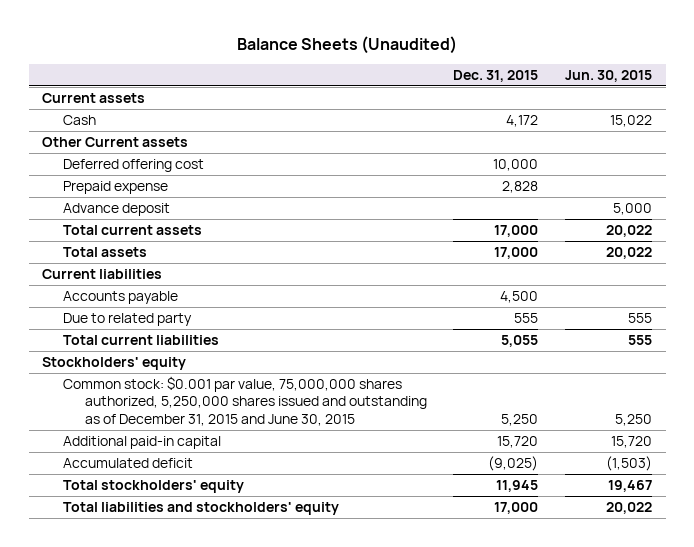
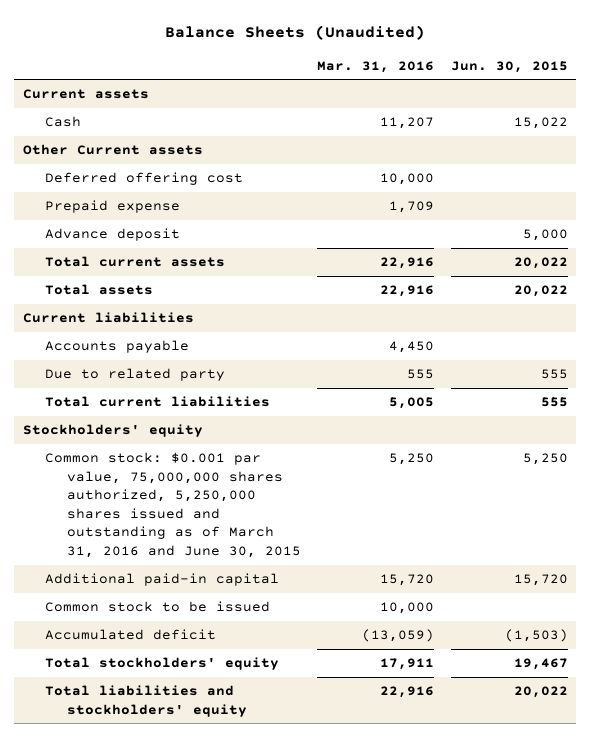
[453,70,539,83] Dec. 31, 2015 -> none
none -> [317,60,435,73] Mar. 31, 2016
[63,376,427,426] Common stock: $0.001 par value, 75,000,000 shares authorized, 5,250,000 shares issued and outstanding as of December 31, 2015 and June 30, 2015 -> [44,452,301,559] Common stock: $0.001 par value, 75,000,000 shares authorized, 5,250,000 shares issued and outstanding as of March 31, 2016 and June 30, 2015
none -> [44,601,270,613] Common stock to be issued

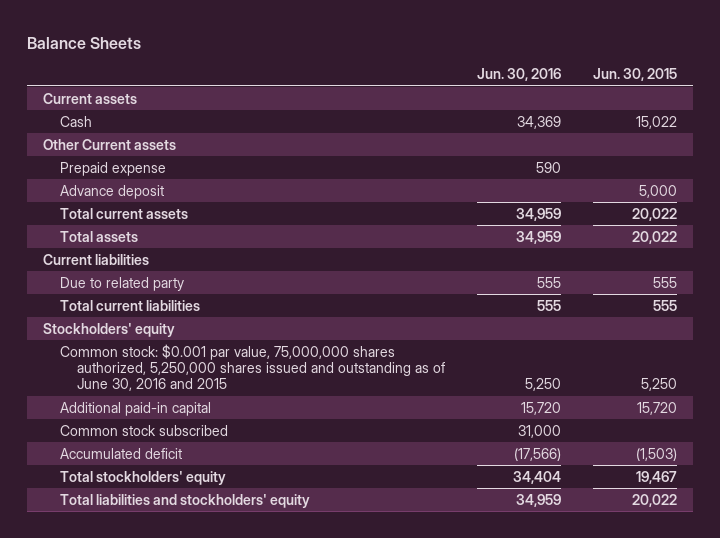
[165,24,426,40] Balance Sheets (Unaudited) -> [26,36,141,49] Balance Sheets
[317,60,435,73] Mar. 31, 2016 -> none
none -> [476,68,561,82] Jun. 30, 2016
[44,172,243,186] Deferred offering cost -> none
[44,340,189,354] Accounts payable -> none
[44,452,301,559] Common stock: $0.001 par value, 75,000,000 shares authorized, 5,250,000 shares issued and outstanding as of March 31, 2016 and June 30, 2015 -> [59,343,445,392] Common stock: $0.001 par value, 75,000,000 shares authorized, 5,250,000 shares issued and outstanding as of June 30, 2016 and 2015
[44,601,270,613] Common stock to be issued -> [59,424,228,436] Common stock subscribed

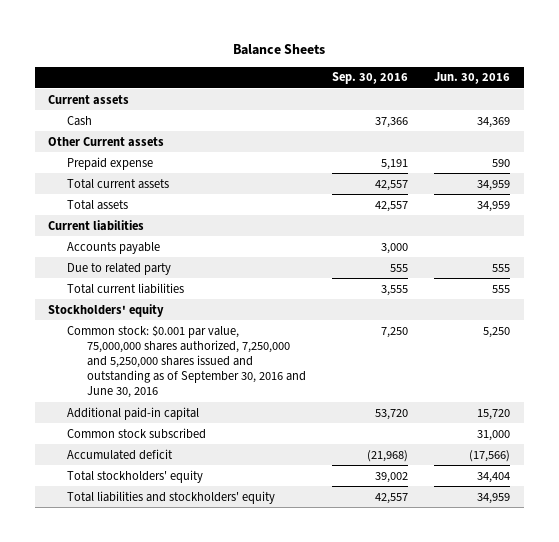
[593,68,678,82] Jun. 30, 2015 -> none
none -> [332,72,409,85] Sep. 30, 2016
[59,184,164,199] Advance deposit -> none
none -> [67,241,161,254] Accounts payable
[59,343,445,392] Common stock: $0.001 par value, 75,000,000 shares authorized, 5,250,000 shares issued and outstanding as of June 30, 2016 and 2015 -> [67,324,306,399] Common stock: $0.001 par value, 75,000,000 shares authorized, 7,250,000 and 5,250,000 shares issued and outstanding as of September 30, 2016 and June 30, 2016

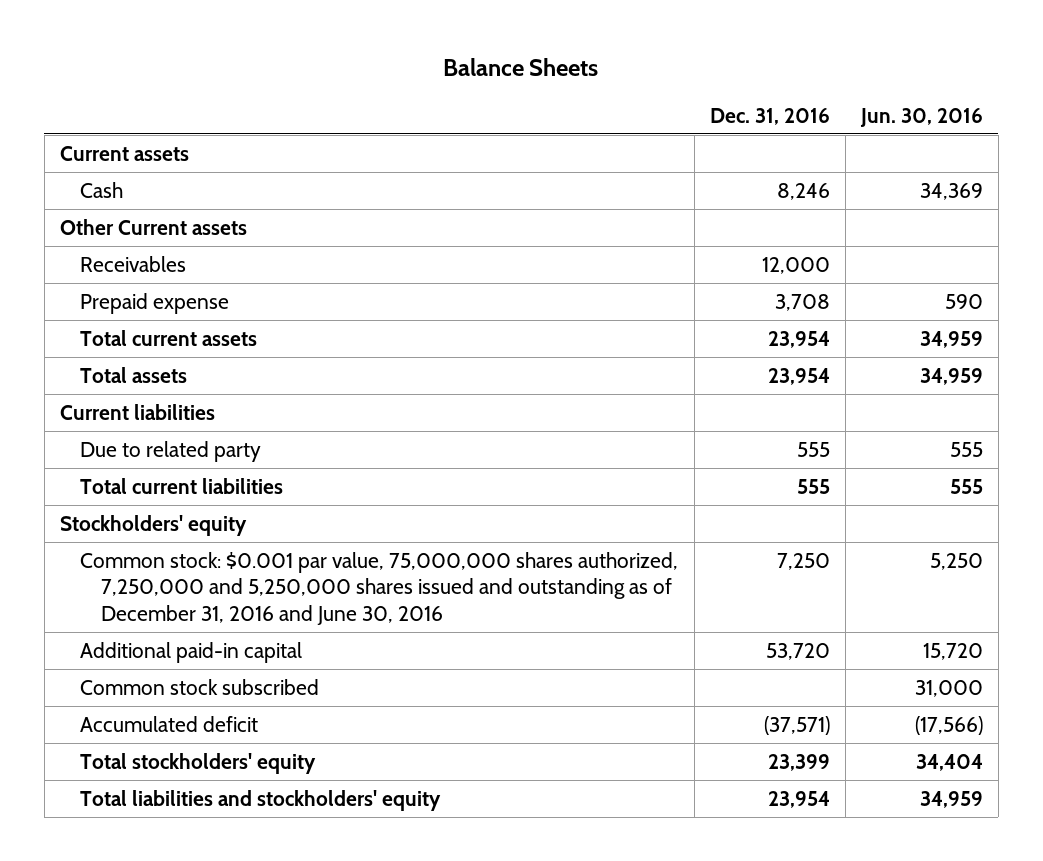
[332,72,409,85] Sep. 30, 2016 -> none
none -> [709,107,830,125] Dec. 31, 2016
none -> [80,255,187,272] Receivables
[67,241,161,254] Accounts payable -> none
[67,324,306,399] Common stock: $0.001 par value, 75,000,000 shares authorized, 7,250,000 and 5,250,000 shares issued and outstanding as of September 30, 2016 and June 30, 2016 -> [80,551,679,625] Common stock: $0.001 par value, 75,000,000 shares authorized, 7,250,000 and 5,250,000 shares issued and outstanding as of December 31, 2016 and June 30, 2016

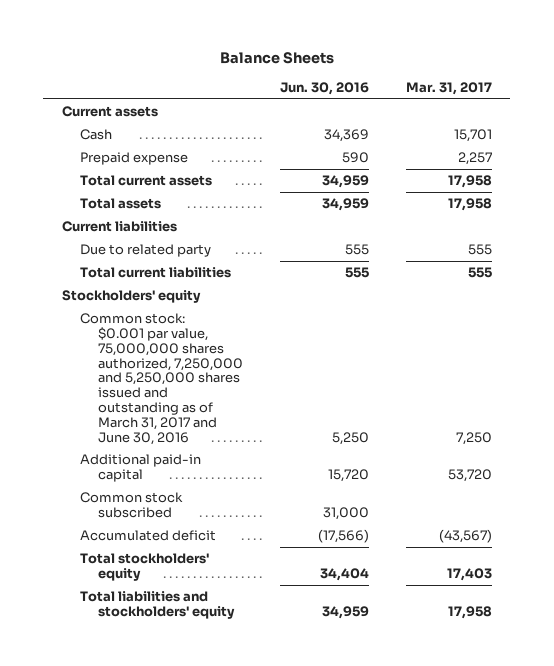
[709,107,830,125] Dec. 31, 2016 -> none
none -> [405,81,492,95] Mar. 31, 2017
[59,218,247,235] Other Current assets -> none
[80,255,187,272] Receivables -> none
[80,551,679,625] Common stock: $0.001 par value, 75,000,000 shares authorized, 7,250,000 and 5,250,000 shares issued and outstanding as of December 31, 2016 and June 30, 2016 -> [80,313,244,445] Common stock: $0.001 par value, 75,000,000 shares authorized, 7,250,000 and 5,250,000 shares issued and outstanding as of March 31, 2017 and June 30, 2016

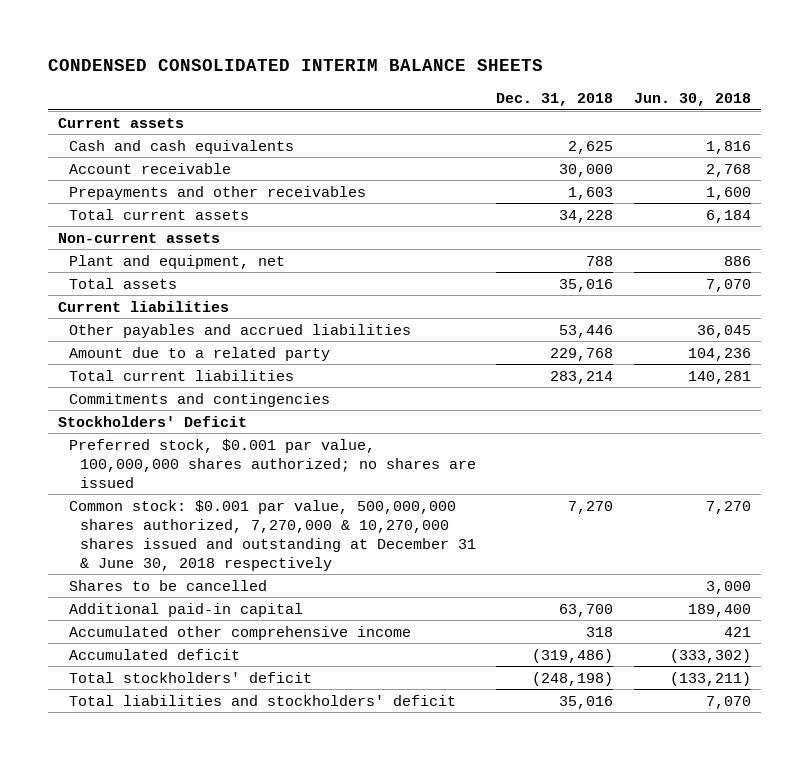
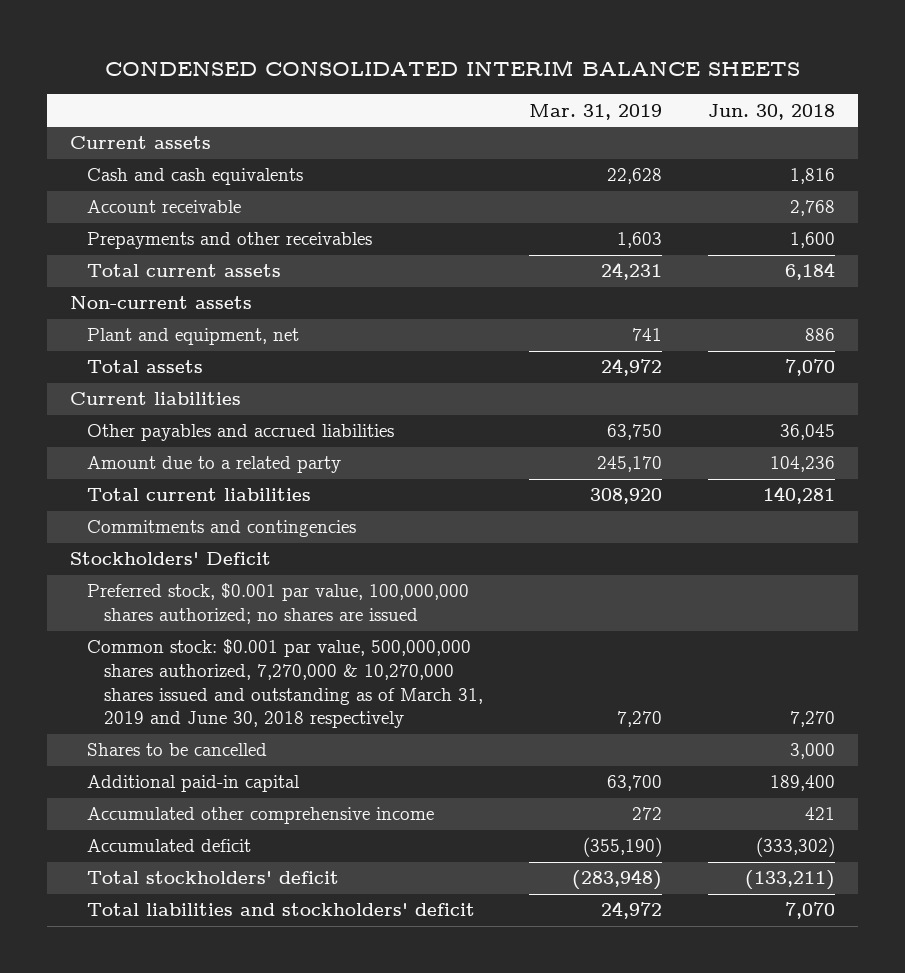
[496,92,614,106] Dec. 31, 2018 -> none
none -> [529,103,663,120] Mar. 31, 2019
[68,499,476,571] Common stock: $0.001 par value, 500,000,000 shares authorized, 7,270,000 & 10,270,000 shares issued and outstanding at December 31 & June 30, 2018 respectively -> [87,639,484,729] Common stock: $0.001 par value, 500,000,000 shares authorized, 7,270,000 & 10,270,000 shares issued and outstanding as of March 31, 2019 and June 30, 2018 respectively

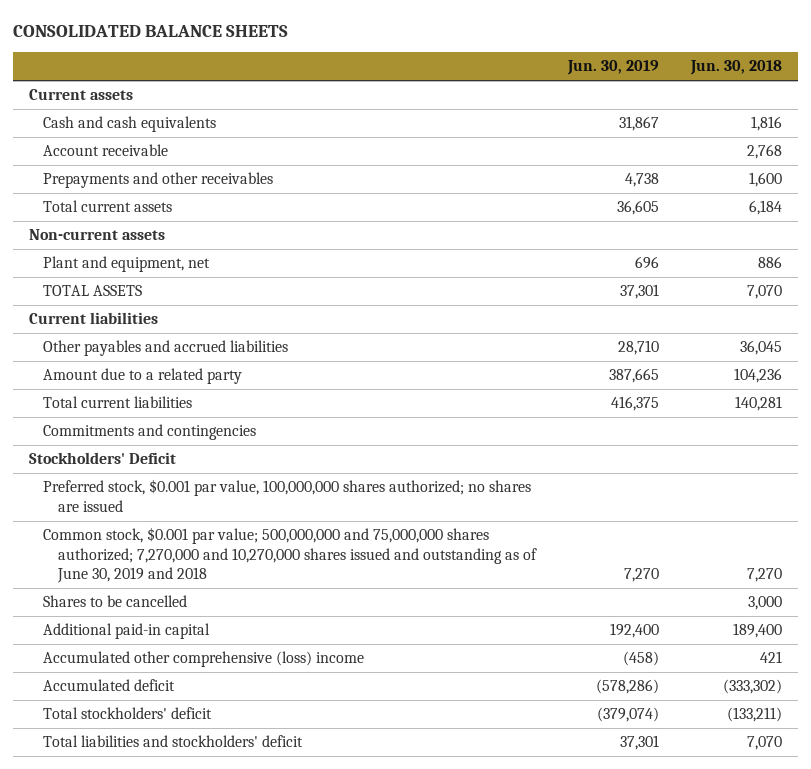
[104,59,800,76] CONDENSED CONSOLIDATED INTERIM BALANCE SHEETS -> [12,24,288,37] CONSOLIDATED BALANCE SHEETS
[529,103,663,120] Mar. 31, 2019 -> none
none -> [567,60,660,76] Jun. 30, 2019
[87,360,204,374] Total assets -> [43,285,143,297] TOTAL ASSETS
[87,639,484,729] Common stock: $0.001 par value, 500,000,000 shares authorized, 7,270,000 & 10,270,000 shares issued and outstanding as of March 31, 2019 and June 30, 2018 respectively -> [43,527,538,584] Common stock, $0.001 par value; 500,000,000 and 75,000,000 shares authorized; 7,270,000 and 10,270,000 shares issued and outstanding as of June 30, 2019 and 2018
[87,807,435,825] Accumulated other comprehensive income -> [43,651,365,668] Accumulated other comprehensive (loss) income

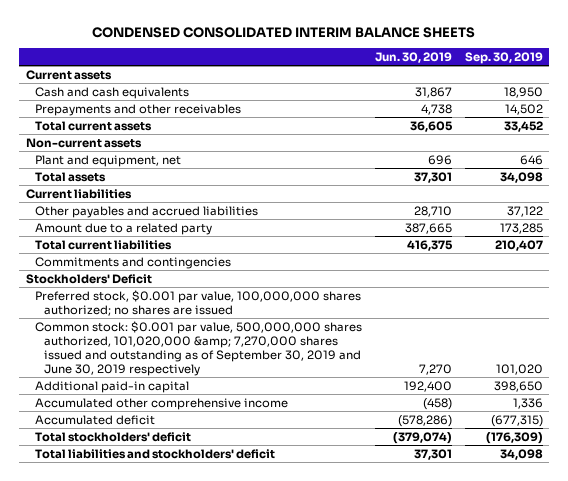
[12,24,288,37] CONSOLIDATED BALANCE SHEETS -> [92,26,476,38] CONDENSED CONSOLIDATED INTERIM BALANCE SHEETS
[690,60,783,76] Jun. 30, 2018 -> none
none -> [464,51,543,64] Sep. 30, 2019
[43,144,169,157] Account receivable -> none
[43,285,143,297] TOTAL ASSETS -> [34,171,106,182] Total assets
[43,595,188,608] Shares to be cancelled -> none
[43,527,538,584] Common stock, $0.001 par value; 500,000,000 and 75,000,000 shares authorized; 7,270,000 and 10,270,000 shares issued and outstanding as of June 30, 2019 and 2018 -> [34,320,362,376] Common stock: $0.001 par value, 500,000,000 shares authorized, 101,020,000 &amp; 7,270,000 shares issued and outstanding as of September 30, 2019 and June 30, 2019 respectively
[43,651,365,668] Accumulated other comprehensive (loss) income -> [34,397,288,410] Accumulated other comprehensive income

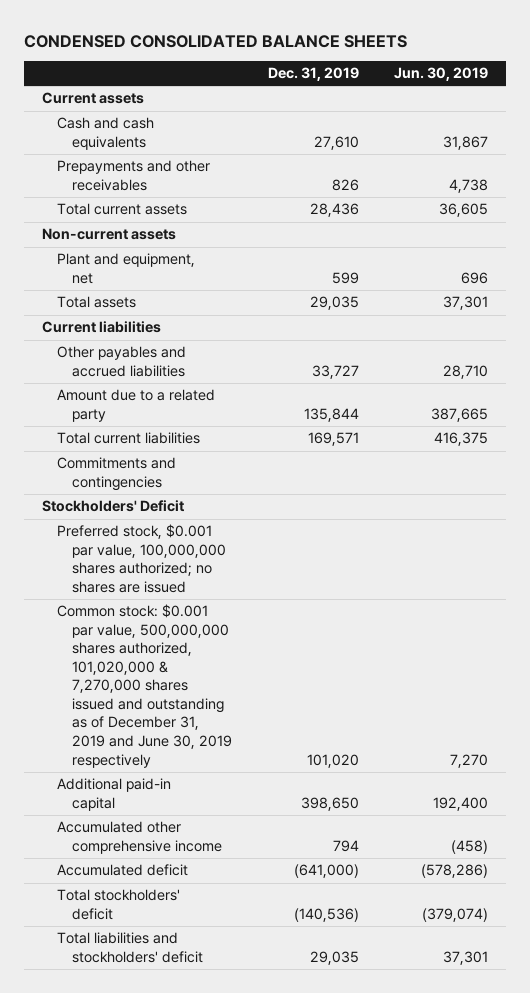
[92,26,476,38] CONDENSED CONSOLIDATED INTERIM BALANCE SHEETS -> [24,34,408,48] CONDENSED CONSOLIDATED BALANCE SHEETS
[464,51,543,64] Sep. 30, 2019 -> none
none -> [267,67,359,82] Dec. 31, 2019
[34,320,362,376] Common stock: $0.001 par value, 500,000,000 shares authorized, 101,020,000 &amp; 7,270,000 shares issued and outstanding as of September 30, 2019 and June 30, 2019 respectively -> [56,604,232,768] Common stock: $0.001 par value, 500,000,000 shares authorized, 101,020,000 & 7,270,000 shares issued and outstanding as of December 31, 2019 and June 30, 2019 respectively

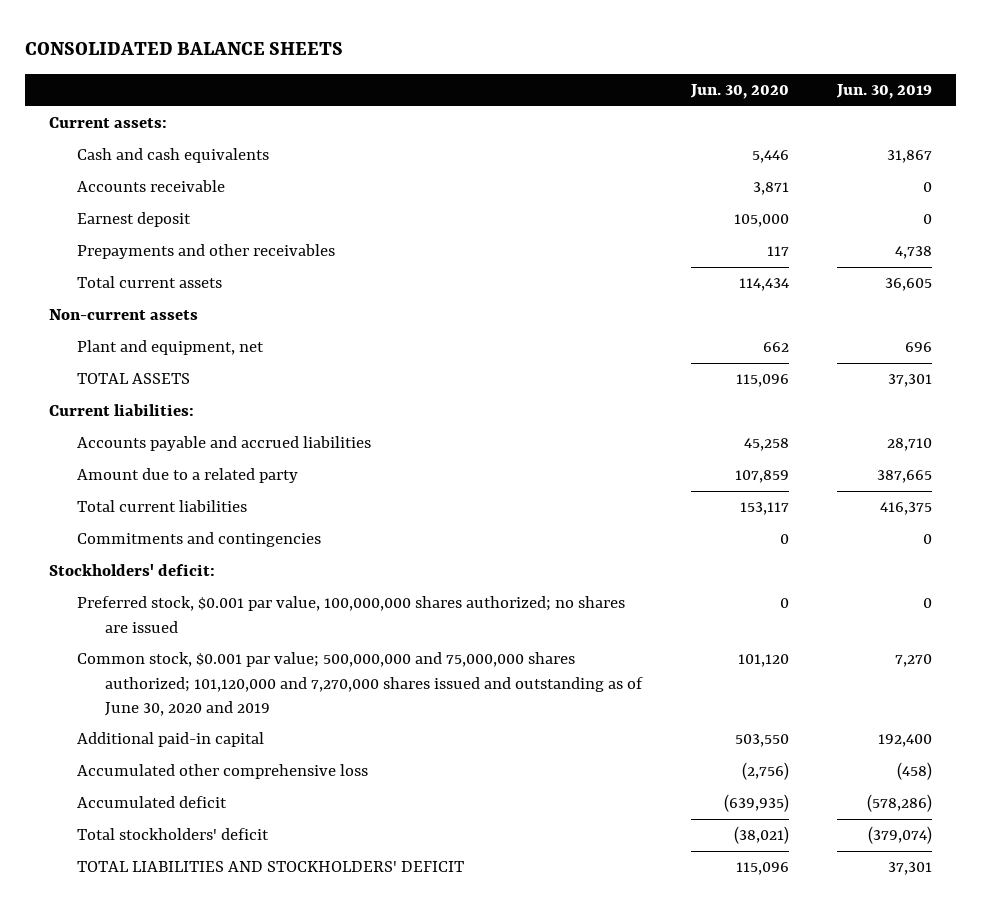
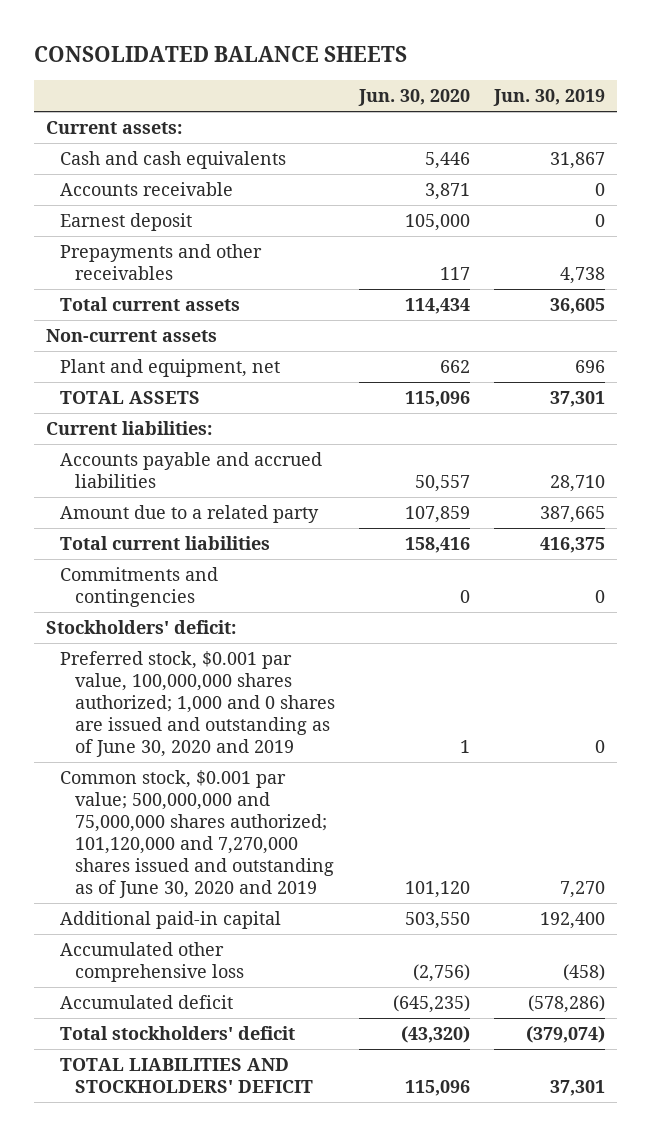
[743,438,789,452] 45,258 -> [415,475,471,493] 50,557
[739,502,789,516] 153,117 -> [405,537,471,554] 158,416
[77,596,626,633] Preferred stock, $0.001 par value, 100,000,000 shares authorized; no shares are issued -> [60,651,336,757] Preferred stock, $0.001 par value, 100,000,000 shares authorized; 1,000 and 0 shares are issued and outstanding as of June 30, 2020 and 2019
[779,598,789,609] 0 -> [460,739,471,753] 1
[723,794,789,813] (639,935) -> [393,995,471,1014] (645,235)
[733,826,789,845] (38,021) -> [401,1026,471,1044] (43,320)

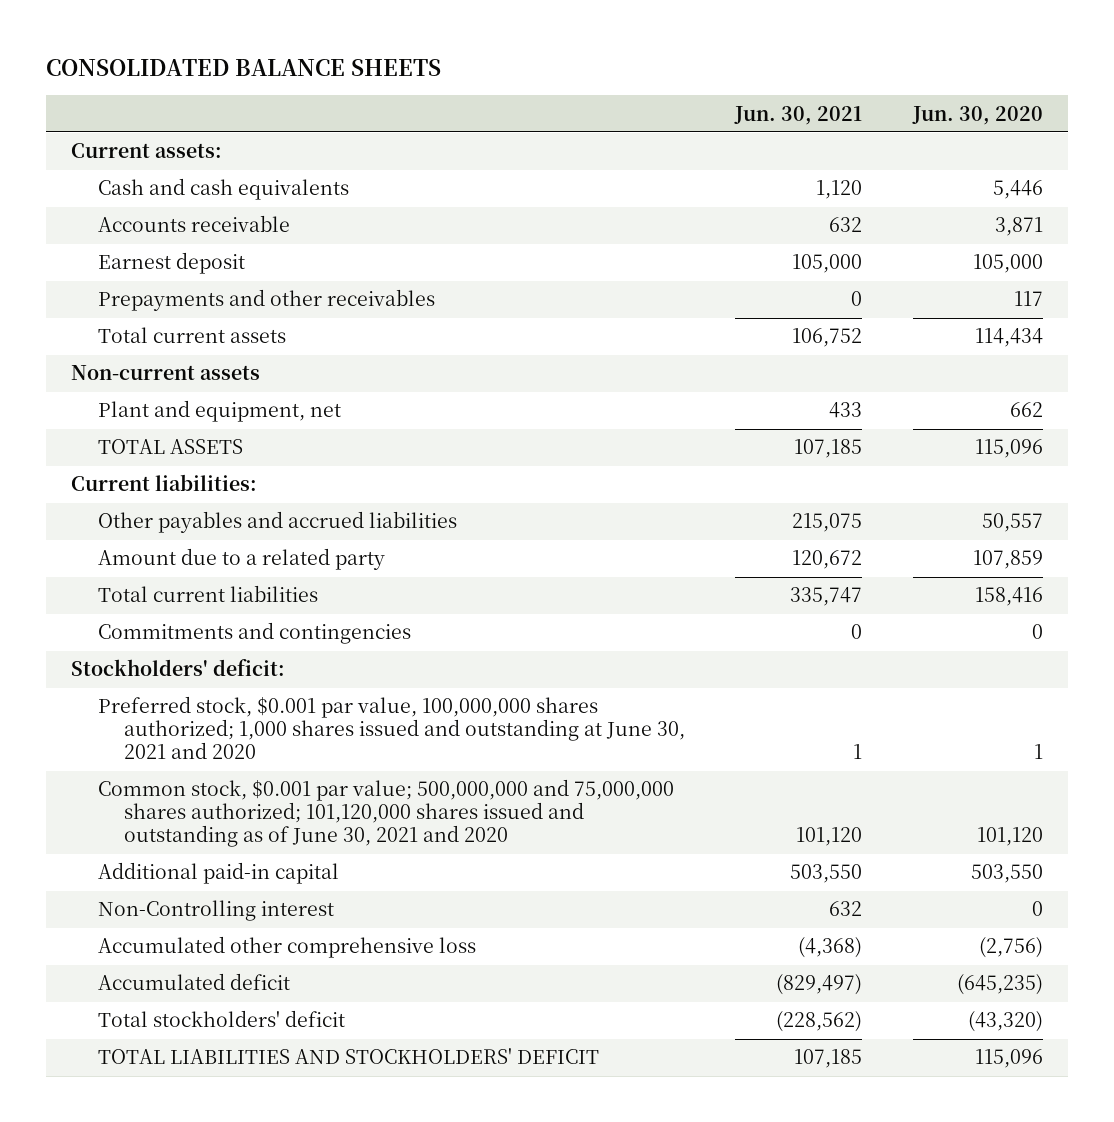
[493,89,606,107] Jun. 30, 2019 -> none
none -> [734,105,863,125] Jun. 30, 2021
[60,452,323,489] Accounts payable and accrued liabilities -> [97,511,457,534] Other payables and accrued liabilities
[60,651,336,757] Preferred stock, $0.001 par value, 100,000,000 shares authorized; 1,000 and 0 shares are issued and outstanding as of June 30, 2020 and 2019 -> [97,696,685,760] Preferred stock, $0.001 par value, 100,000,000 shares authorized; 1,000 shares issued and outstanding at June 30, 2021 and 2020
[60,770,335,898] Common stock, $0.001 par value; 500,000,000 and 75,000,000 shares authorized; 101,120,000 and 7,270,000 shares issued and outstanding as of June 30, 2020 and 2019 -> [97,779,674,848] Common stock, $0.001 par value; 500,000,000 and 75,000,000 shares authorized; 101,120,000 shares issued and outstanding as of June 30, 2021 and 2020
none -> [97,900,334,922] Non-Controlling interest

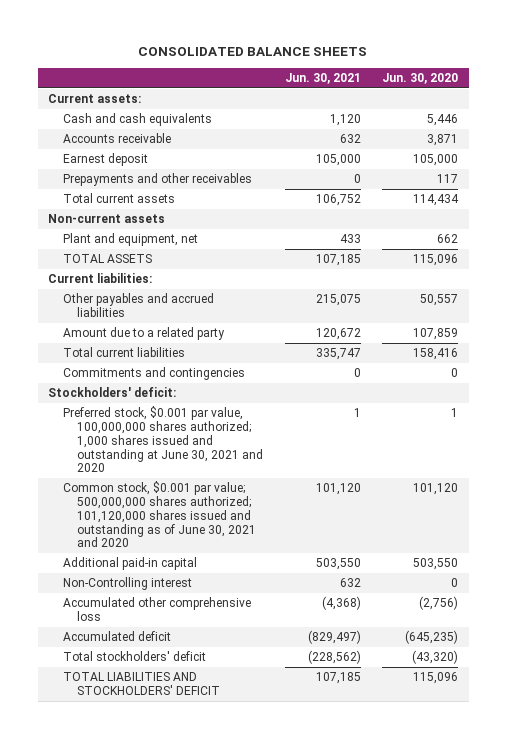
[97,779,674,848] Common stock, $0.001 par value; 500,000,000 and 75,000,000 shares authorized; 101,120,000 shares issued and outstanding as of June 30, 2021 and 2020 -> [62,481,257,548] Common stock, $0.001 par value; 500,000,000 shares authorized; 101,120,000 shares issued and outstanding as of June 30, 2021 and 2020

